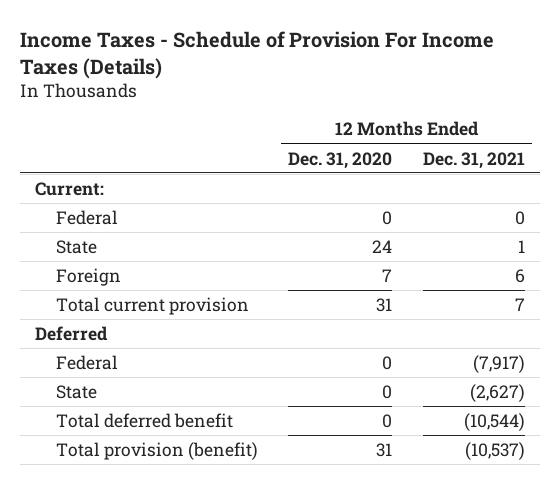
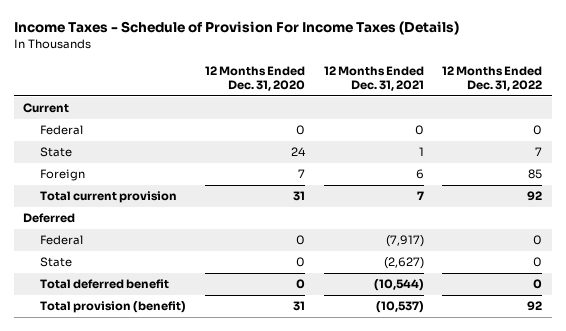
none -> [442,65,543,91] 12 Months Ended Dec. 31, 2022
[35,181,105,196] Current: -> [23,103,70,114] Current

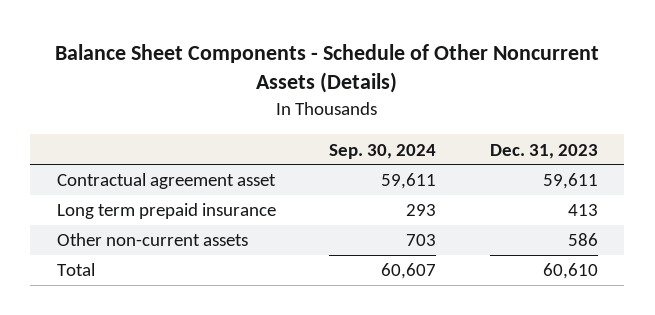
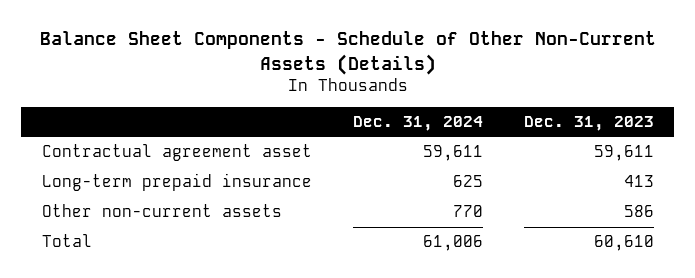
[55,43,600,94] Balance Sheet Components - Schedule of Other Noncurrent Assets (Details) -> [39,31,656,75] Balance Sheet Components - Schedule of Other Non-Current Assets (Details)
[329,143,437,159] Sep. 30, 2024 -> none
none -> [352,116,483,132] Dec. 31, 2024
[56,203,276,220] Long term prepaid insurance -> [41,173,312,192] Long-term prepaid insurance

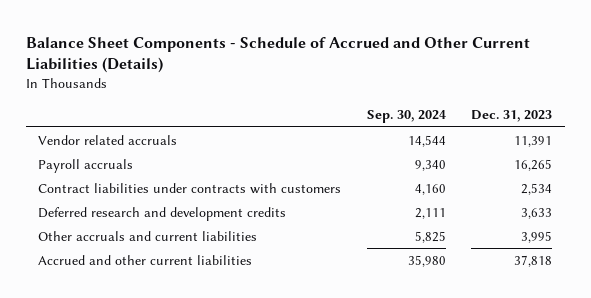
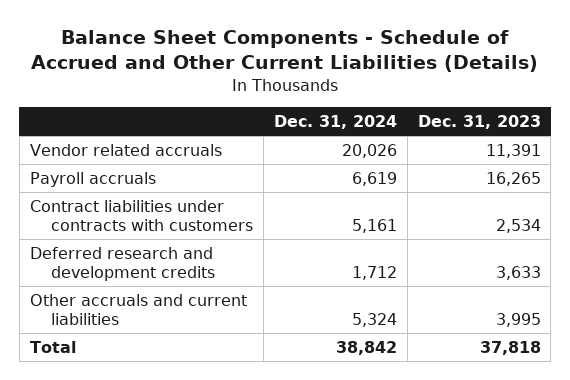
[366,110,446,124] Sep. 30, 2024 -> none
none -> [274,115,398,130] Dec. 31, 2024
[38,254,253,265] Accrued and other current liabilities -> [29,340,76,353] Total

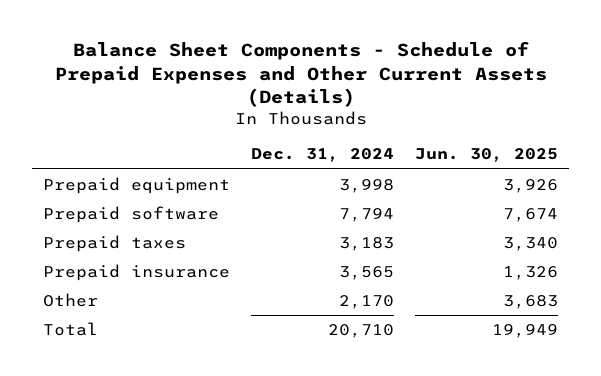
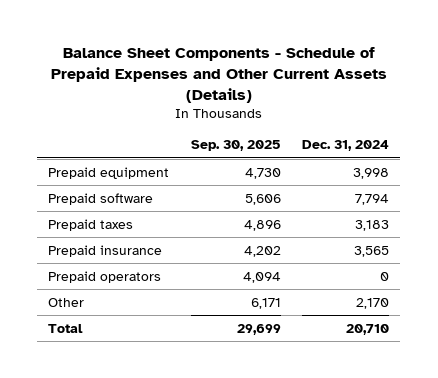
[415,148,559,163] Jun. 30, 2025 -> none
none -> [190,140,281,152] Sep. 30, 2025
none -> [48,270,162,283] Prepaid operators

